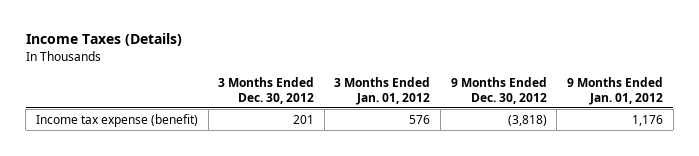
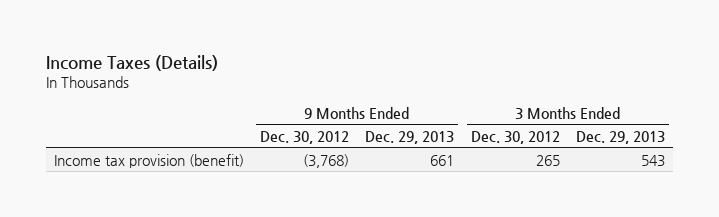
[334,77,431,105] 3 Months Ended Jan. 01, 2012 -> none
[566,77,663,105] 9 Months Ended Jan. 01, 2012 -> none
none -> [365,130,455,144] Dec. 29, 2013
none -> [575,130,665,144] Dec. 29, 2013
[35,113,198,127] Income tax expense (benefit) -> [53,153,244,168] Income tax provision (benefit)
[293,114,315,124] 201 -> [535,154,560,166] 265
[507,114,547,126] (3,818) -> [303,153,350,168] (3,768)

